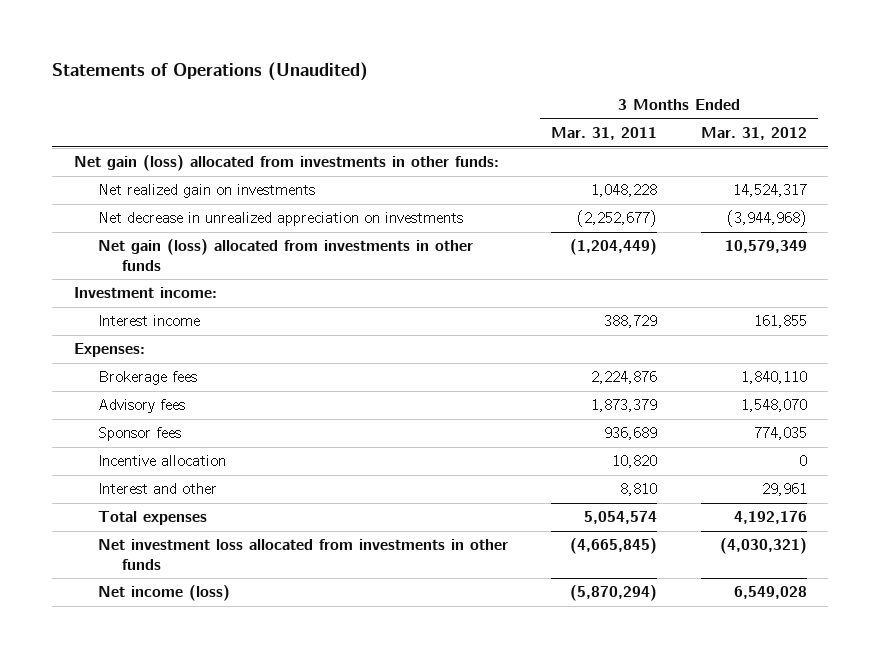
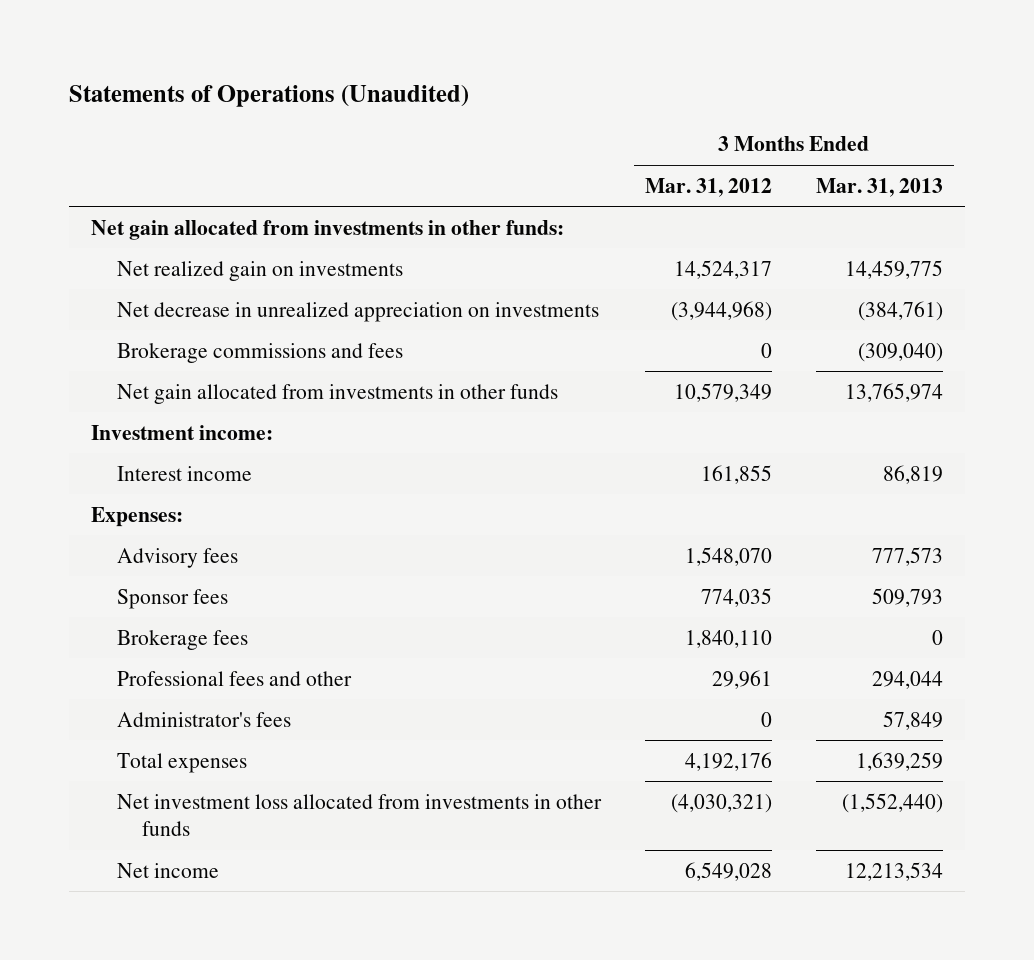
[551,127,658,141] Mar. 31, 2011 -> none
none -> [815,177,943,197] Mar. 31, 2013
[73,155,499,172] Net gain (loss) allocated from investments in other funds: -> [91,219,565,240] Net gain allocated from investments in other funds:
none -> [116,342,403,363] Brokerage commissions and fees
[97,239,473,271] Net gain (loss) allocated from investments in other funds -> [116,383,558,404] Net gain allocated from investments in other funds
[97,455,226,467] Incentive allocation -> none
[97,371,197,386] Brokerage fees -> [116,629,248,650] Brokerage fees
[97,483,217,495] Interest and other -> [116,670,352,686] Professional fees and other
none -> [116,711,291,727] Administrator's fees
[97,585,230,602] Net income (loss) -> [116,862,219,878] Net income

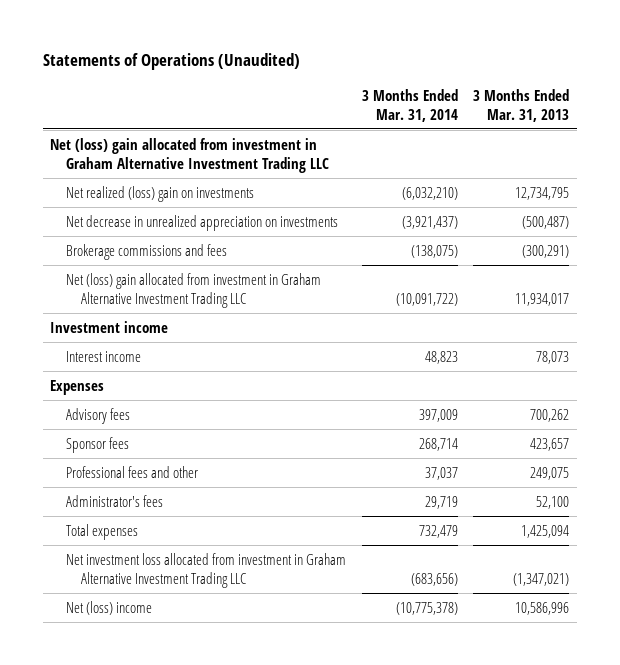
[644,177,772,197] Mar. 31, 2012 -> none
none -> [361,88,458,122] 3 Months Ended Mar. 31, 2014
[116,629,248,650] Brokerage fees -> none
[91,219,565,240] Net gain allocated from investments in other funds: -> [50,137,329,174] Net (loss) gain allocated from investment in Graham Alternative Investment Trading LLC
[116,260,403,281] Net realized gain on investments -> [65,185,254,202] Net realized (loss) gain on investments
[844,259,943,279] 14,459,775 -> [515,186,570,200] 12,734,795
[857,300,943,321] (384,761) -> [522,215,570,229] (500,487)
[857,342,943,362] (309,040) -> [522,244,570,258] (300,291)
[116,383,558,404] Net gain allocated from investments in other funds -> [65,272,321,309] Net (loss) gain allocated from investment in Graham Alternative Investment Trading LLC
[844,382,943,402] 13,765,974 -> [515,293,570,307] 11,934,017
[91,424,274,440] Investment income: -> [50,320,169,333] Investment income
[882,464,943,484] 86,819 -> [536,350,570,364] 78,073
[91,506,184,527] Expenses: -> [50,379,105,395] Expenses
[871,546,943,566] 777,573 -> [530,408,570,422] 700,262
[871,587,943,607] 509,793 -> [530,437,570,451] 423,657
[871,670,943,689] 294,044 -> [530,466,570,480] 249,075
[882,710,943,730] 57,849 -> [536,495,570,509] 52,100
[855,751,943,771] 1,639,259 -> [521,524,570,538] 1,425,094
[116,793,602,837] Net investment loss allocated from investments in other funds -> [65,552,346,589] Net investment loss allocated from investment in Graham Alternative Investment Trading LLC
[841,792,943,813] (1,552,440) -> [513,573,570,587] (1,347,021)
[116,862,219,878] Net income -> [65,600,152,615] Net (loss) income
[844,861,943,881] 12,213,534 -> [515,601,570,615] 10,586,996

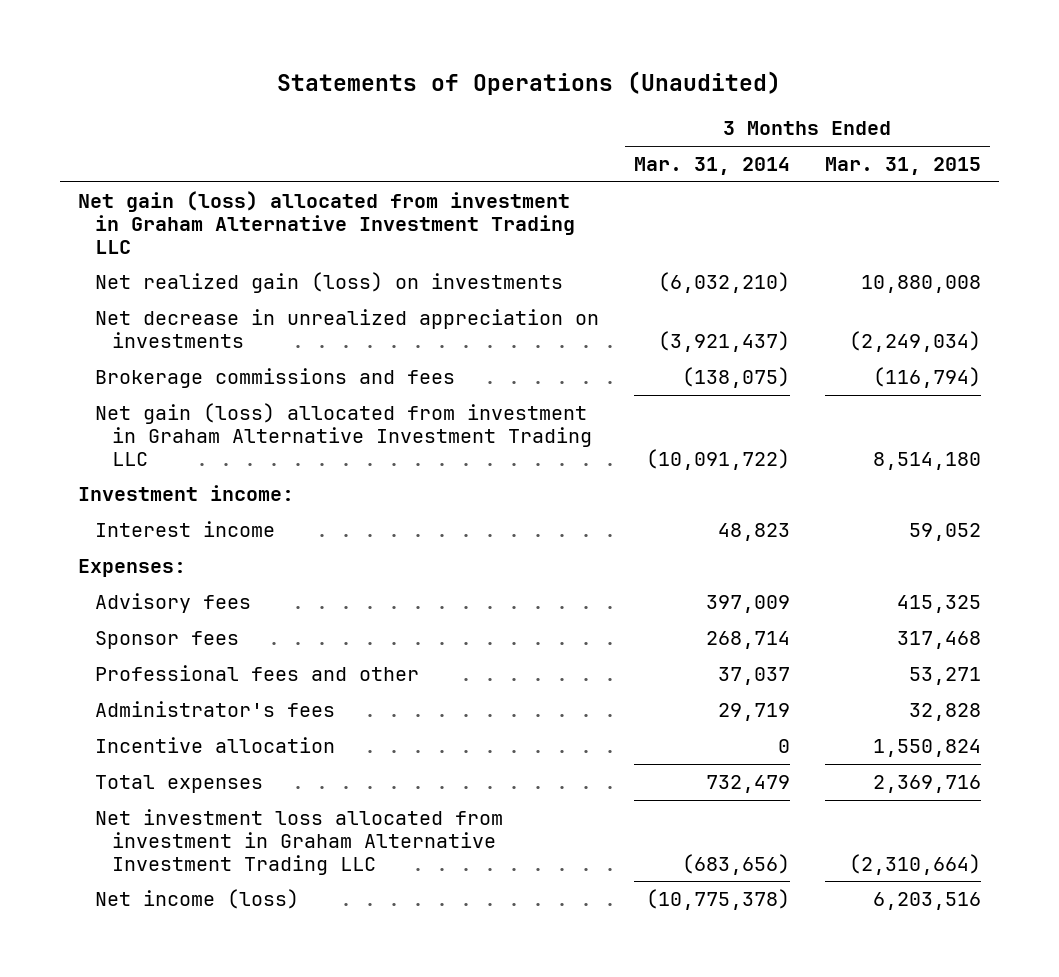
[473,88,570,122] 3 Months Ended Mar. 31, 2013 -> none
none -> [825,157,982,176] Mar. 31, 2015
[50,137,329,174] Net (loss) gain allocated from investment in Graham Alternative Investment Trading LLC -> [77,191,575,254] Net gain (loss) allocated from investment in Graham Alternative Investment Trading LLC
[65,185,254,202] Net realized (loss) gain on investments -> [94,272,563,294] Net realized gain (loss) on investments
[65,272,321,309] Net (loss) gain allocated from investment in Graham Alternative Investment Trading LLC -> [94,403,592,466] Net gain (loss) allocated from investment in Graham Alternative Investment Trading LLC
[50,320,169,333] Investment income -> [77,485,294,502] Investment income:
[50,379,105,395] Expenses -> [77,559,186,578] Expenses:
none -> [94,737,335,754] Incentive allocation
[65,600,152,615] Net (loss) income -> [94,889,299,910] Net income (loss)

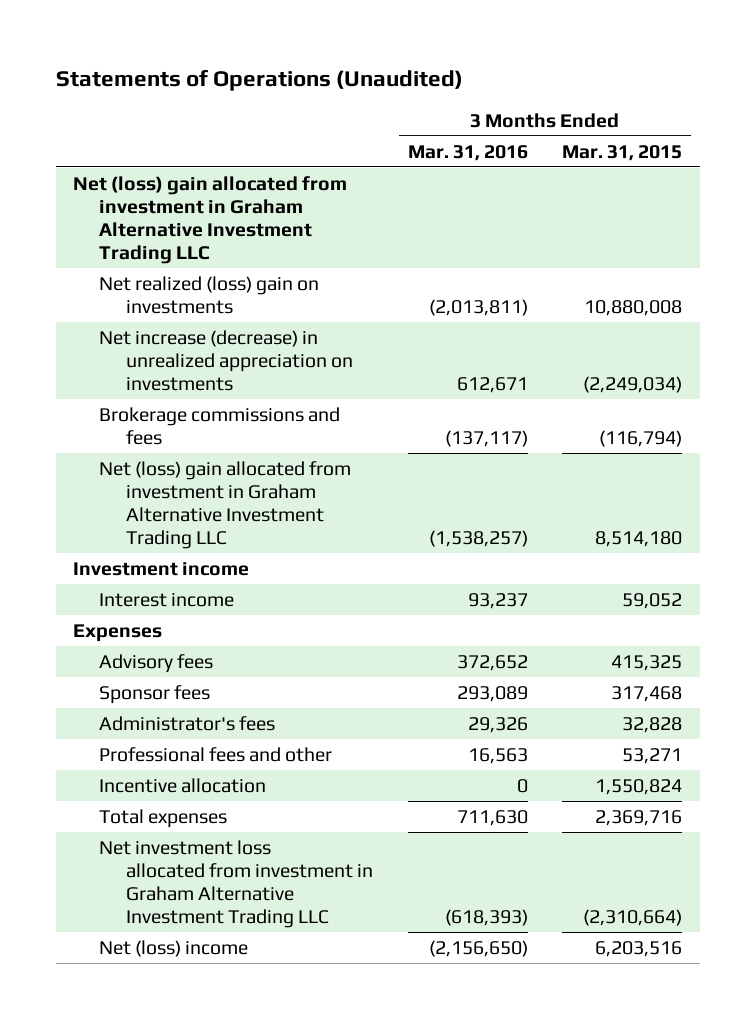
[633,157,790,176] Mar. 31, 2014 -> none
none -> [407,144,528,161] Mar. 31, 2016
[77,191,575,254] Net gain (loss) allocated from investment in Graham Alternative Investment Trading LLC -> [73,175,348,264] Net (loss) gain allocated from investment in Graham Alternative Investment Trading LLC
[94,272,563,294] Net realized gain (loss) on investments -> [99,275,320,314] Net realized (loss) gain on investments
[94,309,599,348] Net decrease in unrealized appreciation on investments -> [99,329,353,391] Net increase (decrease) in unrealized appreciation on investments
[94,403,592,466] Net gain (loss) allocated from investment in Graham Alternative Investment Trading LLC -> [99,460,352,549] Net (loss) gain allocated from investment in Graham Alternative Investment Trading LLC
[77,485,294,502] Investment income: -> [73,561,250,576] Investment income
[77,559,186,578] Expenses: -> [73,623,163,642] Expenses
[94,665,419,682] Professional fees and other -> [99,746,333,762] Professional fees and other
[94,889,299,910] Net income (loss) -> [99,939,249,957] Net (loss) income

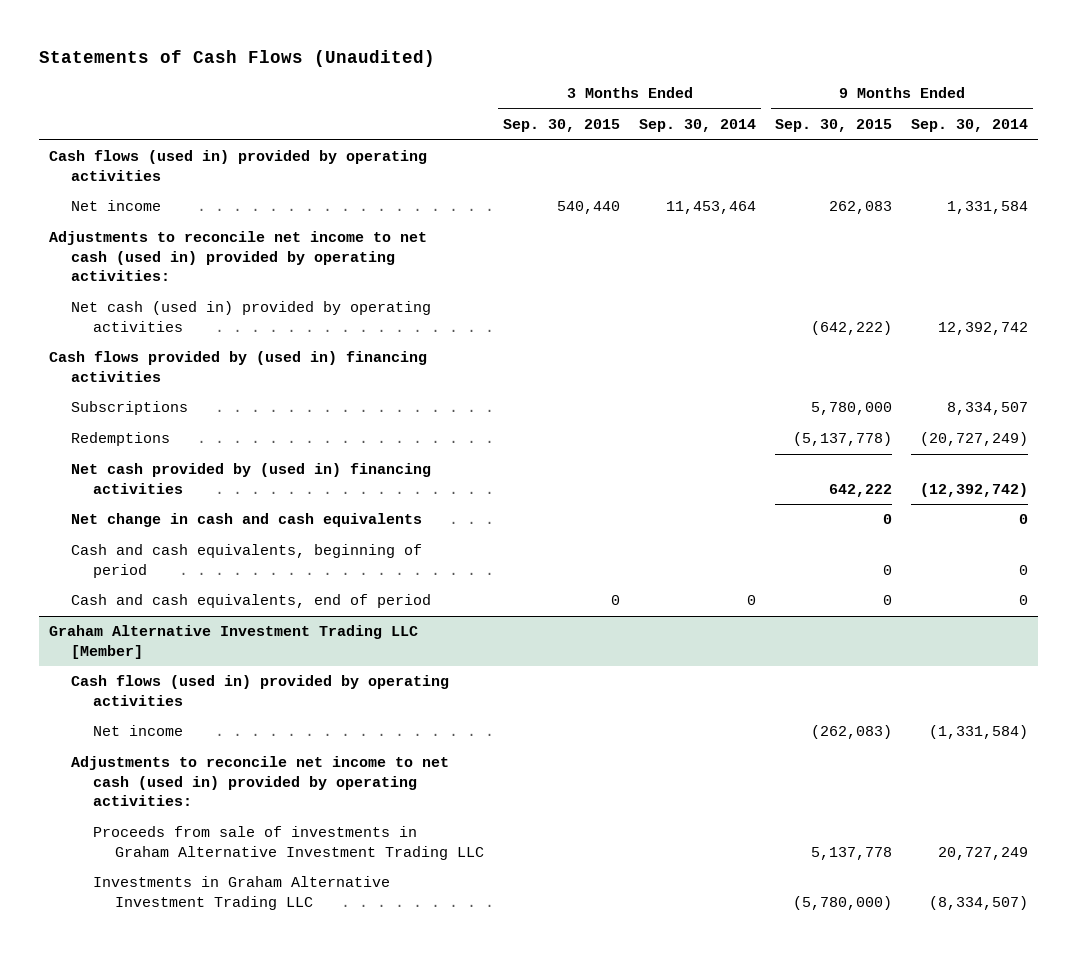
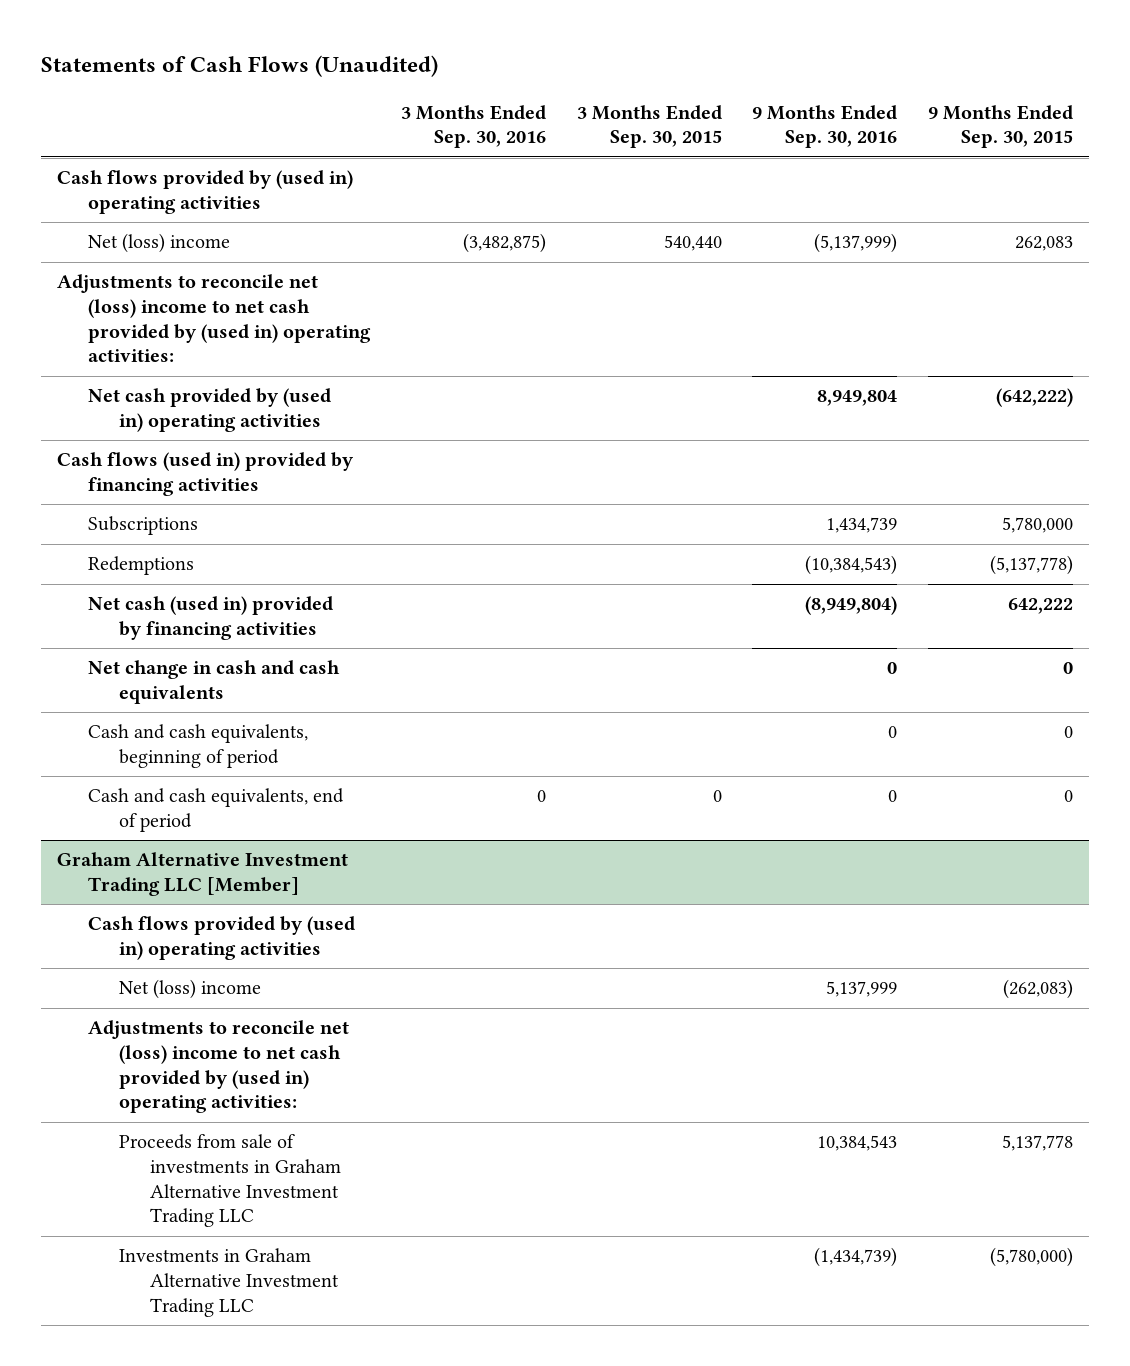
[639,119,757,133] Sep. 30, 2014 -> none
[911,119,1029,133] Sep. 30, 2014 -> none
none -> [400,104,546,149] 3 Months Ended Sep. 30, 2016
none -> [752,104,898,149] 9 Months Ended Sep. 30, 2016
[48,150,427,181] Cash flows (used in) provided by operating activities -> [56,170,353,215] Cash flows provided by (used in) operating activities
[70,200,161,212] Net income -> [87,233,230,254] Net (loss) income
[48,231,427,282] Adjustments to reconcile net income to net cash (used in) provided by operating activities: -> [56,274,371,363] Adjustments to reconcile net (loss) income to net cash provided by (used in) operating activities:
[70,301,431,332] Net cash (used in) provided by operating activities -> [87,388,331,433] Net cash provided by (used in) operating activities
[48,351,427,382] Cash flows provided by (used in) financing activities -> [56,452,354,497] Cash flows (used in) provided by financing activities
[70,463,431,494] Net cash provided by (used in) financing activities -> [87,596,333,641] Net cash (used in) provided by financing activities
[70,675,449,706] Cash flows (used in) provided by operating activities -> [87,916,355,961] Cash flows provided by (used in) operating activities
[92,725,183,737] Net income -> [118,979,261,1000] Net (loss) income
[70,756,449,807] Adjustments to reconcile net income to net cash (used in) provided by operating activities: -> [87,1020,349,1114] Adjustments to reconcile net (loss) income to net cash provided by (used in) operating activities:

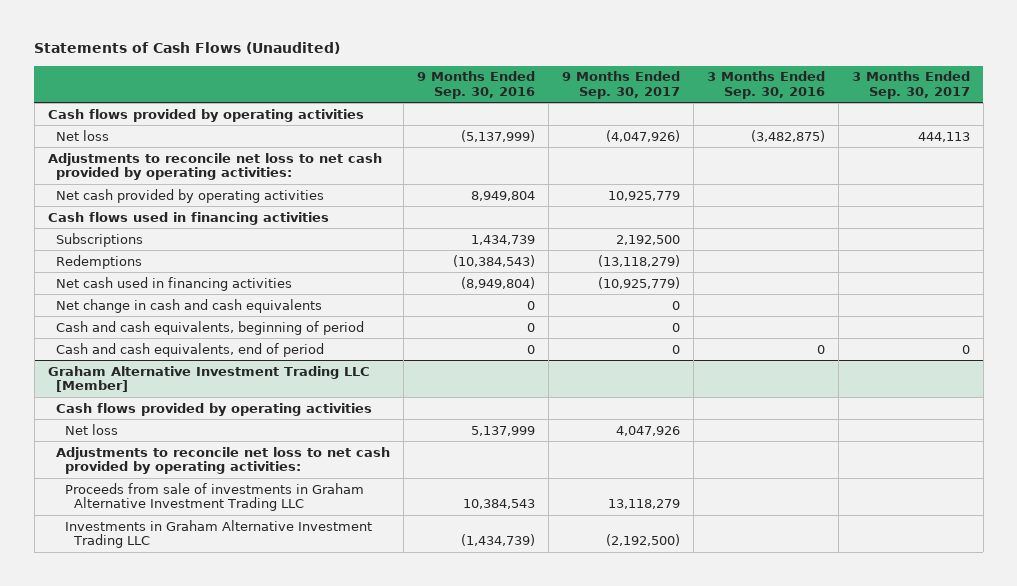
[576,104,722,149] 3 Months Ended Sep. 30, 2015 -> none
[928,104,1074,149] 9 Months Ended Sep. 30, 2015 -> none
none -> [562,71,681,99] 9 Months Ended Sep. 30, 2017
none -> [851,71,970,99] 3 Months Ended Sep. 30, 2017
[56,170,353,215] Cash flows provided by (used in) operating activities -> [47,108,364,122] Cash flows provided by operating activities
[87,233,230,254] Net (loss) income -> [56,129,110,141] Net loss
[56,274,371,363] Adjustments to reconcile net (loss) income to net cash provided by (used in) operating activities: -> [47,152,382,181] Adjustments to reconcile net loss to net cash provided by operating activities:
[87,388,331,433] Net cash provided by (used in) operating activities -> [56,188,325,203] Net cash provided by operating activities
[56,452,354,497] Cash flows (used in) provided by financing activities -> [47,211,329,225] Cash flows used in financing activities
[87,596,333,641] Net cash (used in) provided by financing activities -> [56,276,293,291] Net cash used in financing activities
[87,916,355,961] Cash flows provided by (used in) operating activities -> [56,402,373,416] Cash flows provided by operating activities
[118,979,261,1000] Net (loss) income -> [65,423,119,435] Net loss
[87,1020,349,1114] Adjustments to reconcile net (loss) income to net cash provided by (used in) operating activities: -> [56,446,391,475] Adjustments to reconcile net loss to net cash provided by operating activities:

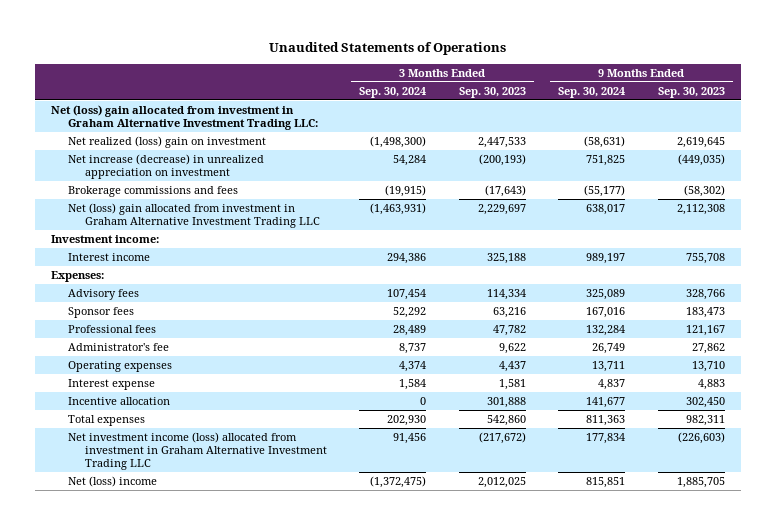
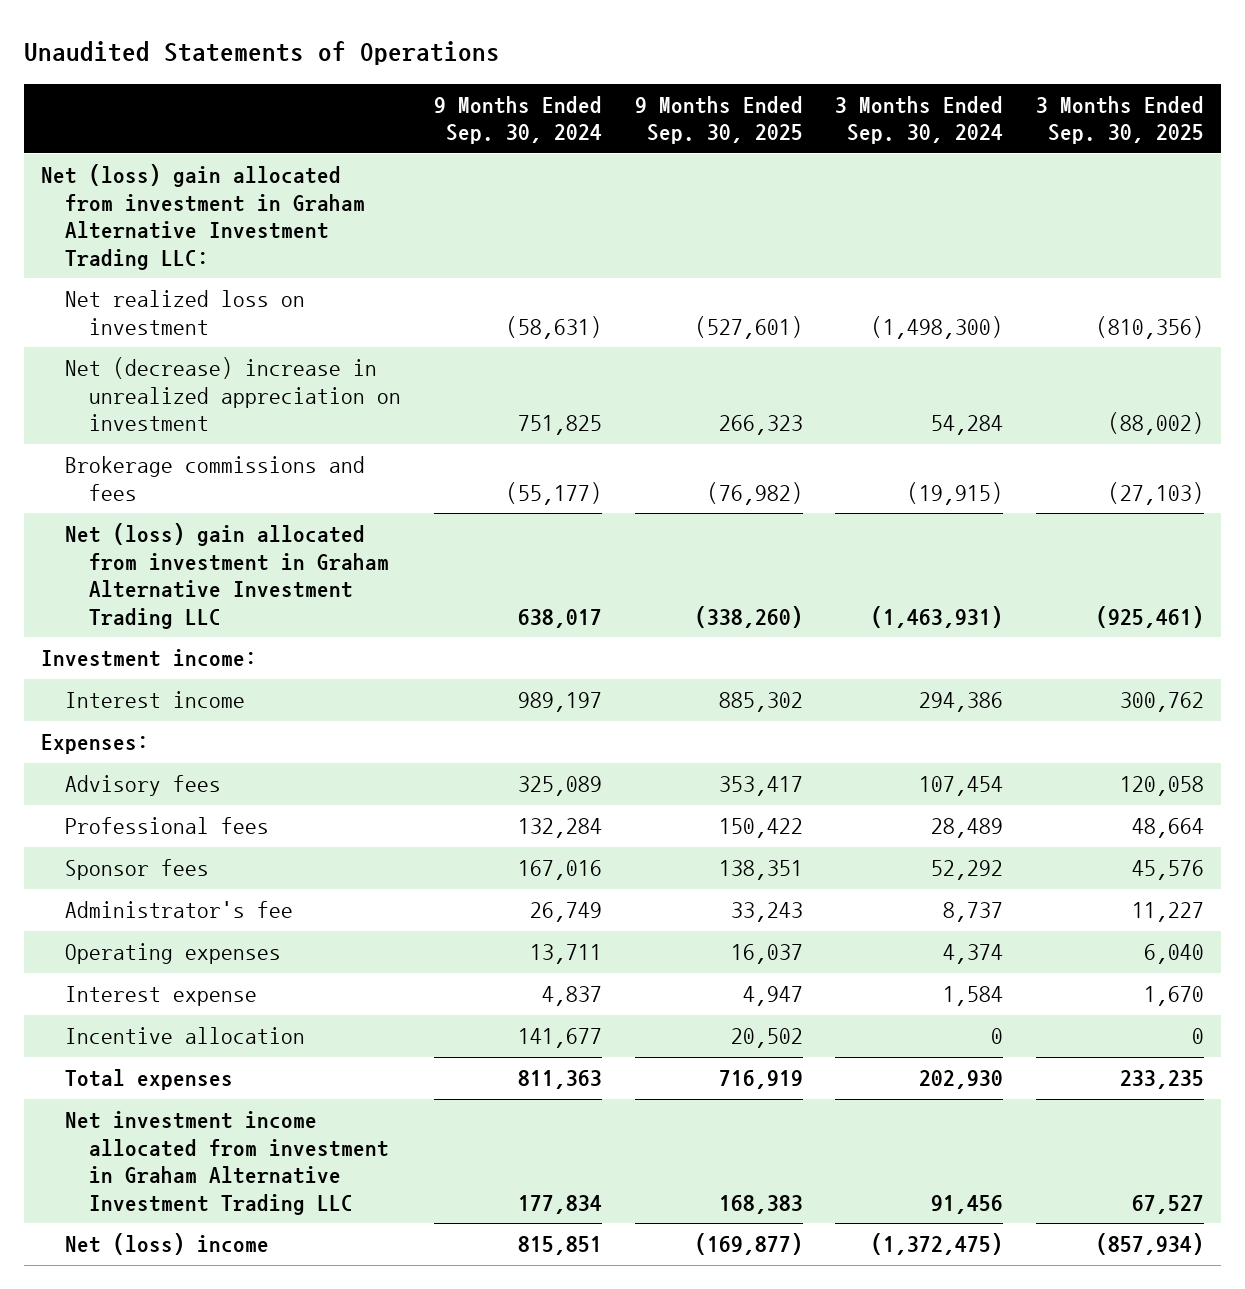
[458,86,526,98] Sep. 30, 2023 -> none
[657,86,725,98] Sep. 30, 2023 -> none
none -> [634,95,803,145] 9 Months Ended Sep. 30, 2025
none -> [1036,95,1205,145] 3 Months Ended Sep. 30, 2025
[67,136,266,149] Net realized (loss) gain on investment -> [64,290,305,335] Net realized loss on investment
[67,154,264,180] Net increase (decrease) in unrealized appreciation on investment -> [64,357,402,432] Net (decrease) increase in unrealized appreciation on investment
[67,307,134,319] Sponsor fees -> [64,859,209,881] Sponsor fees
[67,432,327,471] Net investment income (loss) allocated from investment in Graham Alternative Investment Trading LLC -> [64,1111,390,1215] Net investment income allocated from investment in Graham Alternative Investment Trading LLC

